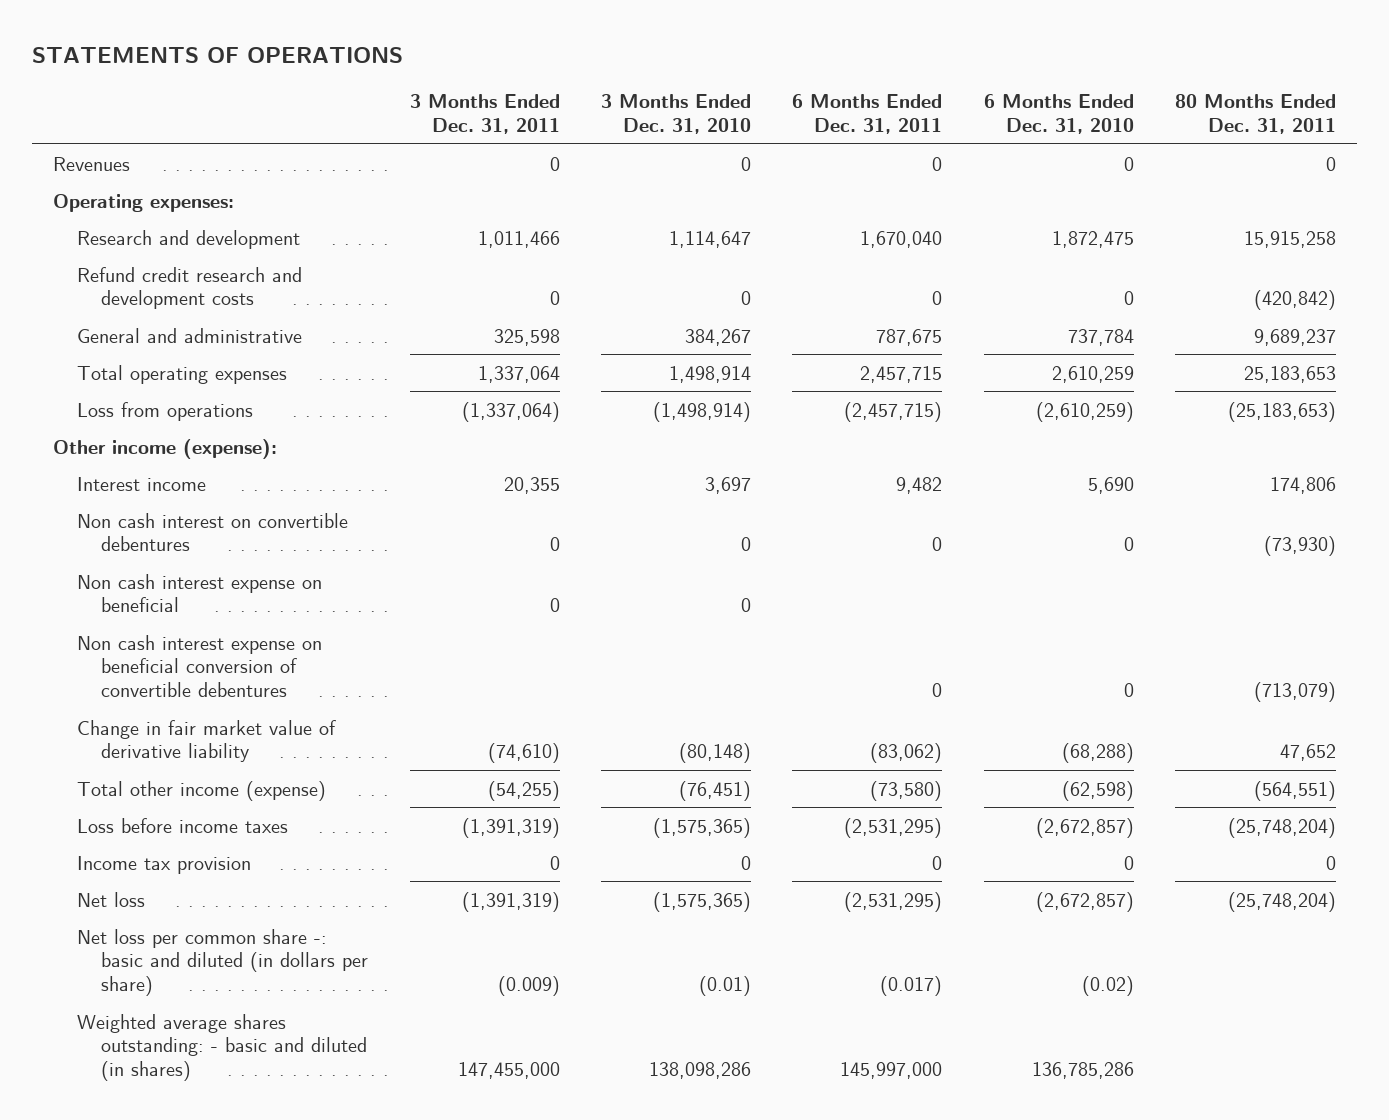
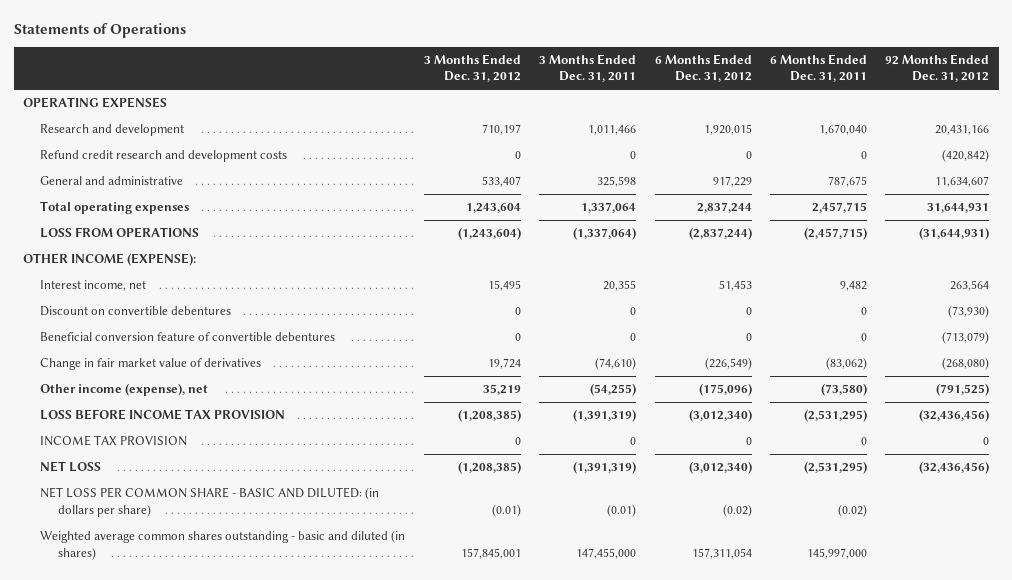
[32,46,404,63] STATEMENTS OF OPERATIONS -> [13,22,186,38] Statements of Operations
[600,94,751,134] 3 Months Ended Dec. 31, 2010 -> none
[983,94,1134,134] 6 Months Ended Dec. 31, 2010 -> none
[1175,94,1337,134] 80 Months Ended Dec. 31, 2011 -> none
none -> [423,53,521,83] 3 Months Ended Dec. 31, 2012
none -> [654,53,752,83] 6 Months Ended Dec. 31, 2012
none -> [885,53,990,83] 92 Months Ended Dec. 31, 2012
[52,156,130,171] Revenues -> none
[52,193,234,212] Operating expenses: -> [22,97,167,109] OPERATING EXPENSES
[76,512,348,552] Non cash interest on convertible debentures -> none
[76,573,322,613] Non cash interest expense on beneficial -> none
[76,634,322,698] Non cash interest expense on beneficial conversion of convertible debentures -> none
[76,401,253,421] Loss from operations -> [40,227,200,239] LOSS FROM OPERATIONS
[52,438,277,459] Other income (expense): -> [22,253,196,267] OTHER INCOME (EXPENSE):
[76,476,206,491] Interest income -> [40,280,147,292] Interest income, net
none -> [40,306,232,317] Discount on convertible debentures
none -> [40,332,336,342] Beneficial conversion feature of convertible debentures
[76,719,336,763] Change in fair market value of derivative liability -> [40,358,262,371] Change in fair market value of derivatives
[76,780,326,801] Total other income (expense) -> [40,383,209,397] Other income (expense), net
[76,817,288,833] Loss before income taxes -> [40,409,286,421] LOSS BEFORE INCOME TAX PROVISION
[76,855,251,874] Income tax provision -> [40,435,188,447] INCOME TAX PROVISION
[76,891,145,907] Net loss -> [40,461,102,473] NET LOSS
[76,928,369,997] Net loss per common share -: basic and diluted (in dollars per share) -> [40,487,380,517] NET LOSS PER COMMON SHARE - BASIC AND DILUTED: (in dollars per share)
[497,976,560,997] (0.009) -> [607,503,637,517] (0.01)
[880,976,943,997] (0.017) -> [837,503,867,517] (0.02)
[76,1013,368,1082] Weighted average shares outstanding: - basic and diluted (in shares) -> [40,530,406,560] Weighted average common shares outstanding - basic and diluted (in shares)

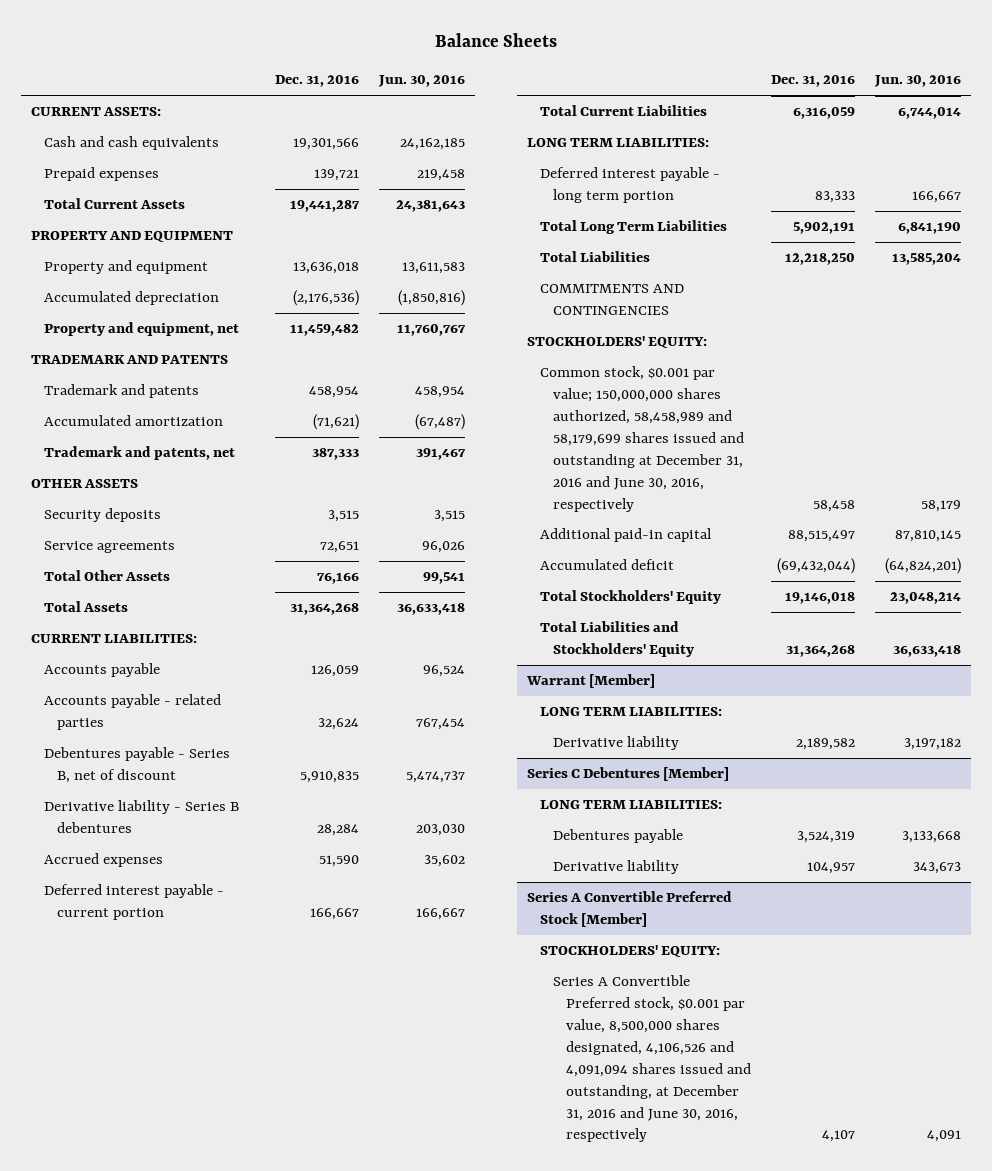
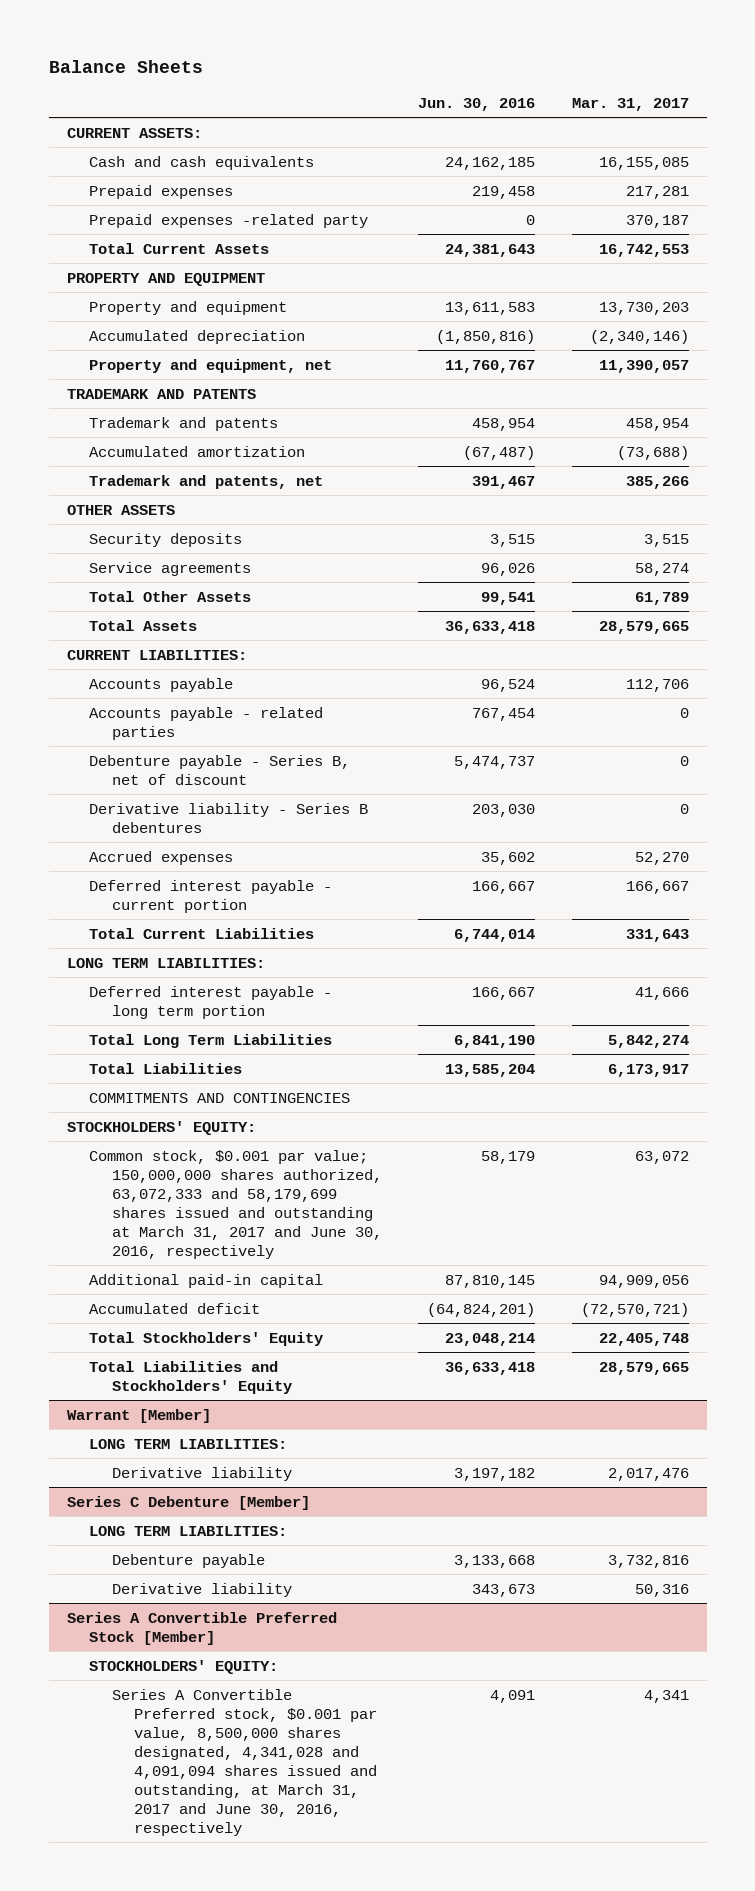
[274,75,359,88] Dec. 31, 2016 -> none
none -> [571,97,689,111] Mar. 31, 2017
none -> [89,213,369,228] Prepaid expenses -related party
[43,747,230,784] Debentures payable - Series B, net of discount -> [89,754,351,785] Debenture payable - Series B, net of discount
[540,366,745,512] Common stock, $0.001 par value; 150,000,000 shares authorized, 58,458,989 and 58,179,699 shares issued and outstanding at December 31, 2016 and June 30, 2016, respectively -> [89,1149,382,1259] Common stock, $0.001 par value; 150,000,000 shares authorized, 63,072,333 and 58,179,699 shares issued and outstanding at March 31, 2017 and June 30, 2016, respectively
[527,767,730,782] Series C Debentures [Member] -> [66,1495,310,1510] Series C Debenture [Member]
[553,829,684,844] Debentures payable -> [111,1553,265,1568] Debenture payable
[553,975,752,1143] Series A Convertible Preferred stock, $0.001 par value, 8,500,000 shares designated, 4,106,526 and 4,091,094 shares issued and outstanding, at December 31, 2016 and June 30, 2016, respectively -> [111,1688,378,1837] Series A Convertible Preferred stock, $0.001 par value, 8,500,000 shares designated, 4,341,028 and 4,091,094 shares issued and outstanding, at March 31, 2017 and June 30, 2016, respectively

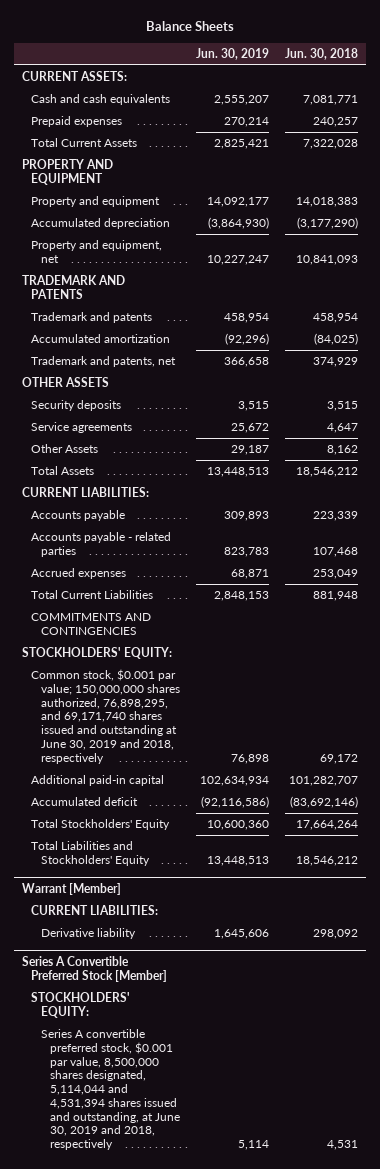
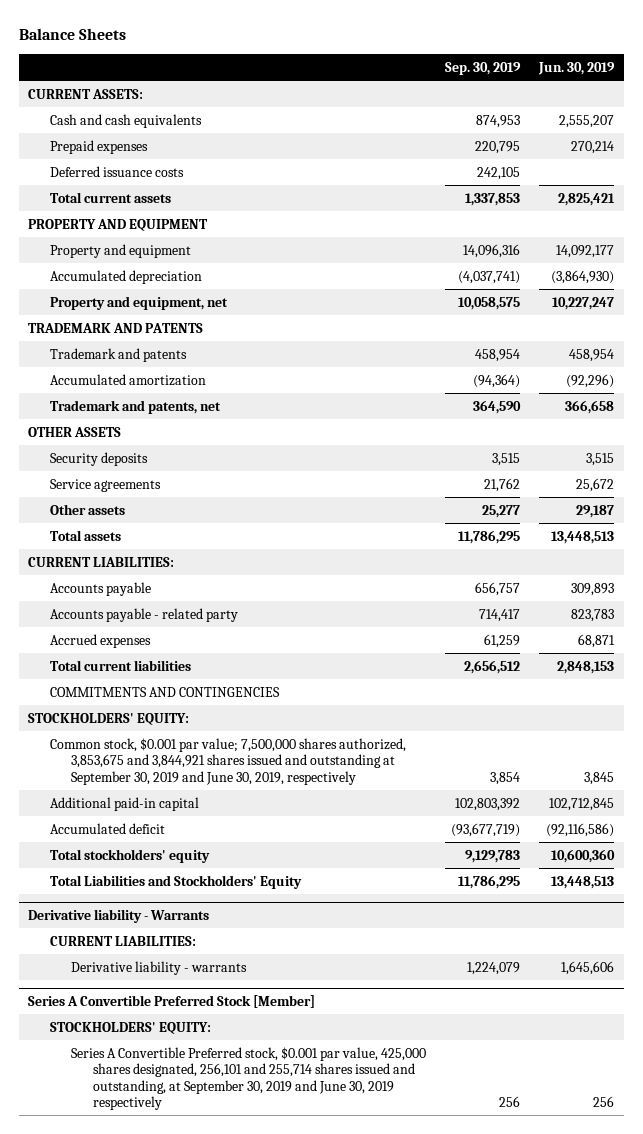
[285,47,359,60] Jun. 30, 2018 -> none
none -> [445,61,522,75] Sep. 30, 2019
none -> [49,165,184,177] Deferred issuance costs
[31,138,138,148] Total Current Assets -> [49,191,171,203] Total current assets
[31,444,99,454] Other Assets -> [49,503,125,515] Other assets
[31,466,95,476] Total Assets -> [49,529,121,541] Total assets
[31,532,172,557] Accounts payable - related parties -> [49,607,238,622] Accounts payable - related party
[31,590,154,600] Total Current Liabilities -> [49,659,191,671] Total current liabilities
[31,669,180,764] Common stock, $0.001 par value; 150,000,000 shares authorized, 76,898,295, and 69,171,740 shares issued and outstanding at June 30, 2019 and 2018, respectively -> [49,737,406,785] Common stock, $0.001 par value; 7,500,000 shares authorized, 3,853,675 and 3,844,921 shares issued and outstanding at September 30, 2019 and June 30, 2019, respectively
[231,753,270,764] 76,898 -> [584,771,615,785] 3,845
[200,776,270,787] 102,634,934 -> [549,797,615,811] 102,712,845
[31,819,171,831] Total Stockholders' Equity -> [49,848,210,863] Total stockholders' equity
[21,883,121,896] Warrant [Member] -> [28,908,210,923] Derivative liability - Warrants
[40,928,136,940] Derivative liability -> [71,960,248,975] Derivative liability - warrants
[40,1029,181,1151] Series A convertible preferred stock, $0.001 par value, 8,500,000 shares designated, 5,114,044 and 4,531,394 shares issued and outstanding, at June 30, 2019 and 2018, respectively -> [71,1046,427,1111] Series A Convertible Preferred stock, $0.001 par value, 425,000 shares designated, 256,101 and 255,714 shares issued and outstanding, at September 30, 2019 and June 30, 2019 respectively
[238,1140,270,1151] 5,114 -> [593,1096,615,1108] 256

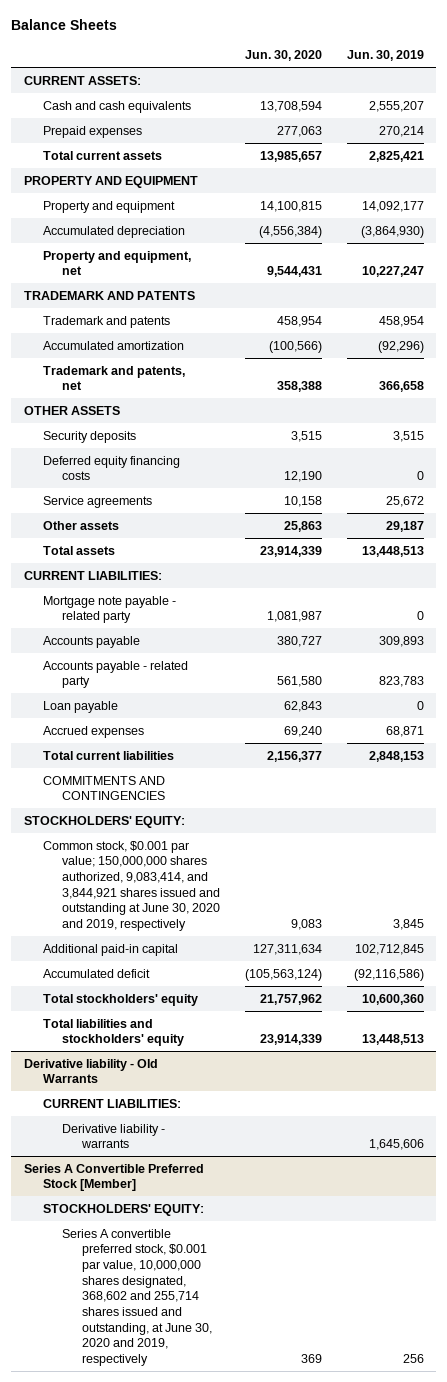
[445,61,522,75] Sep. 30, 2019 -> none
none -> [245,50,323,62] Jun. 30, 2020
[49,165,184,177] Deferred issuance costs -> none
none -> [42,455,180,481] Deferred equity financing costs
none -> [42,595,176,624] Mortgage note payable - related party
none -> [42,700,118,713] Loan payable
[49,737,406,785] Common stock, $0.001 par value; 7,500,000 shares authorized, 3,853,675 and 3,844,921 shares issued and outstanding at September 30, 2019 and June 30, 2019, respectively -> [42,840,221,931] Common stock, $0.001 par value; 150,000,000 shares authorized, 9,083,414, and 3,844,921 shares issued and outstanding at June 30, 2020 and 2019, respectively
[49,874,302,889] Total Liabilities and Stockholders' Equity -> [42,1018,185,1047] Total liabilities and stockholders' equity
[28,908,210,923] Derivative liability - Warrants -> [23,1058,158,1084] Derivative liability - Old Warrants
[71,1046,427,1111] Series A Convertible Preferred stock, $0.001 par value, 425,000 shares designated, 256,101 and 255,714 shares issued and outstanding, at September 30, 2019 and June 30, 2019 respectively -> [62,1228,212,1366] Series A convertible preferred stock, $0.001 par value, 10,000,000 shares designated, 368,602 and 255,714 shares issued and outstanding, at June 30, 2020 and 2019, respectively

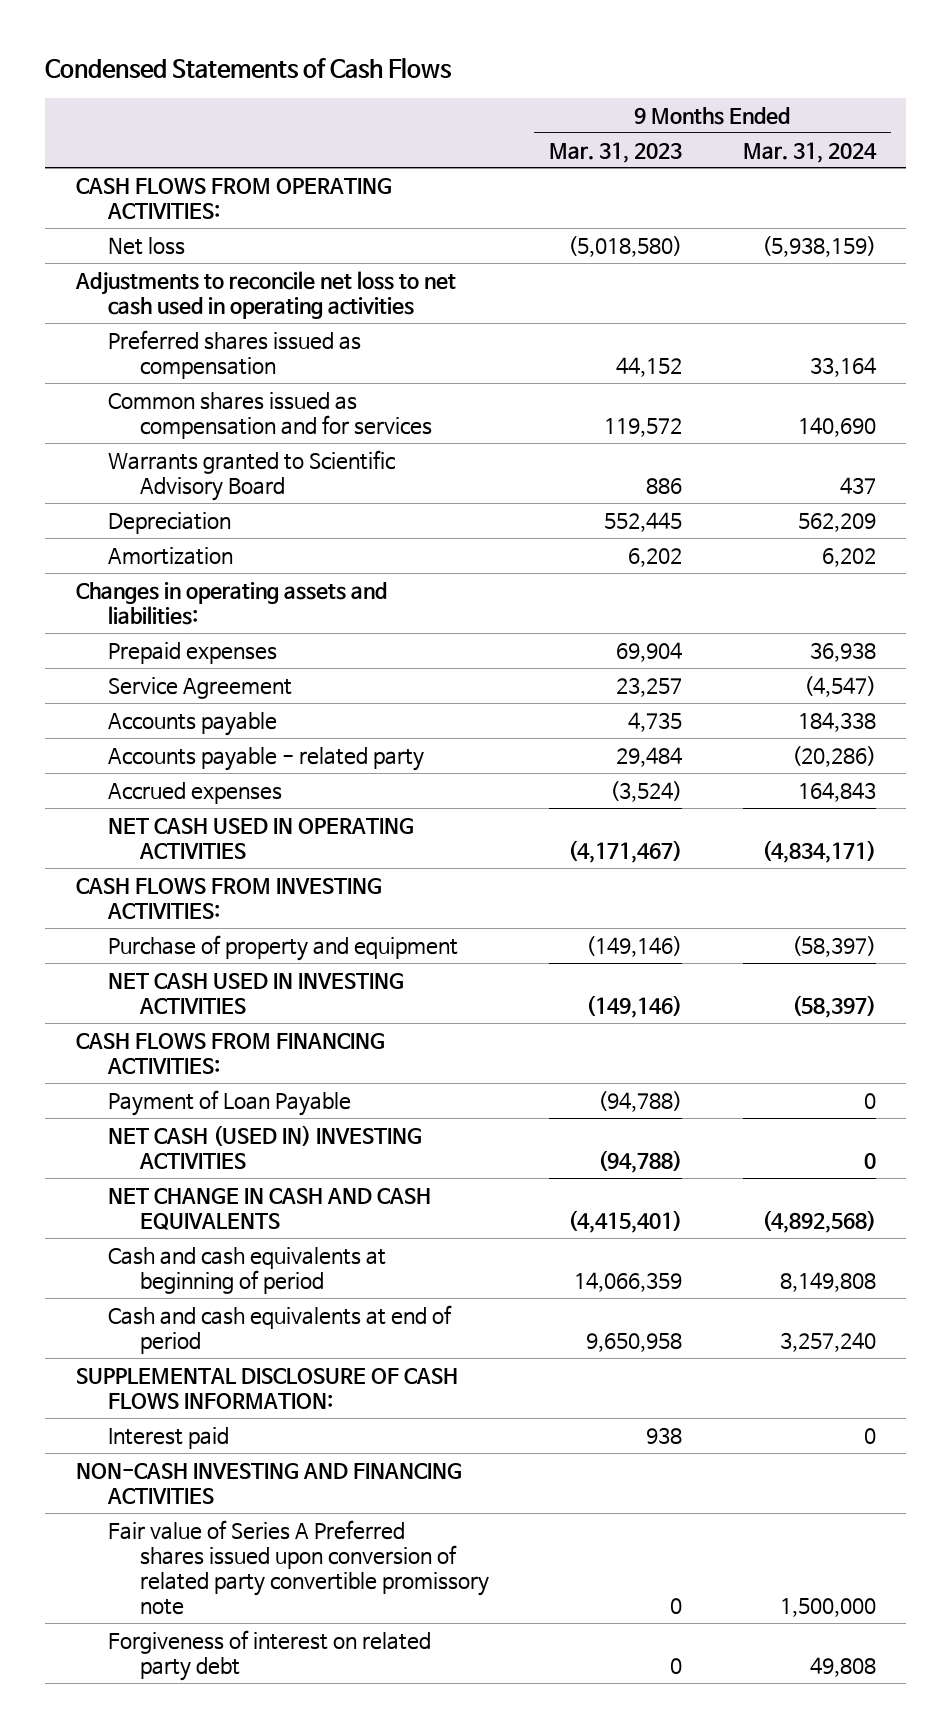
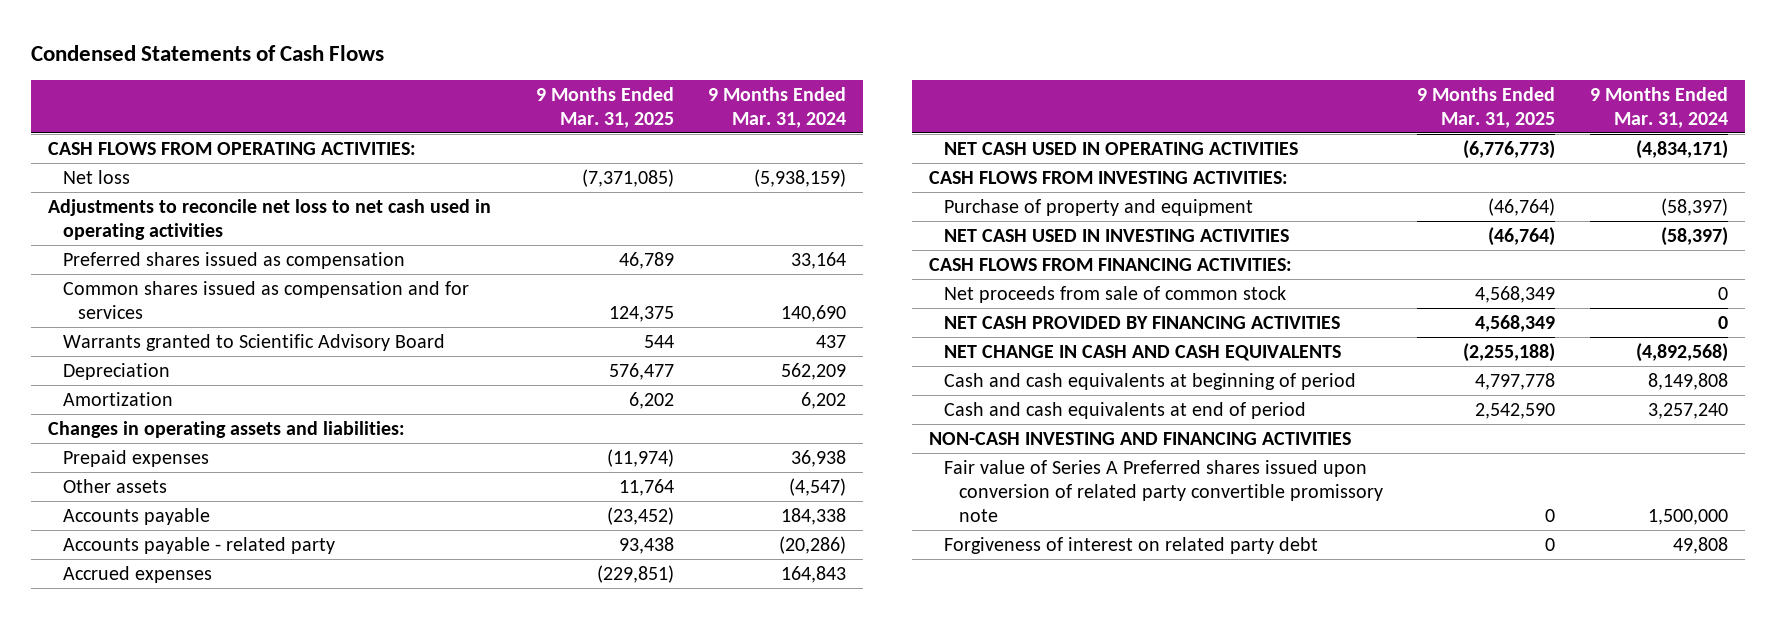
[549,141,683,163] Mar. 31, 2023 -> none
none -> [536,87,675,128] 9 Months Ended Mar. 31, 2025
[107,676,292,699] Service Agreement -> [62,478,167,493] Other assets
[107,1089,351,1116] Payment of Loan Payable -> none
none -> [944,285,1287,303] Net proceeds from sale of common stock
[107,1124,422,1170] NET CASH (USED IN) INVESTING ACTIVITIES -> [944,315,1341,329] NET CASH PROVIDED BY FINANCING ACTIVITIES
[75,1367,458,1410] SUPPLEMENTAL DISCLOSURE OF CASH FLOWS INFORMATION: -> none
[107,1426,229,1449] Interest paid -> none

